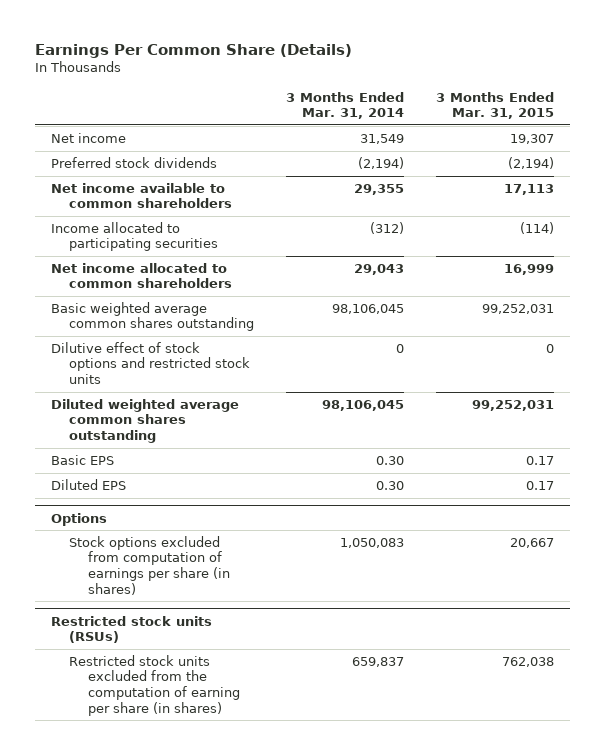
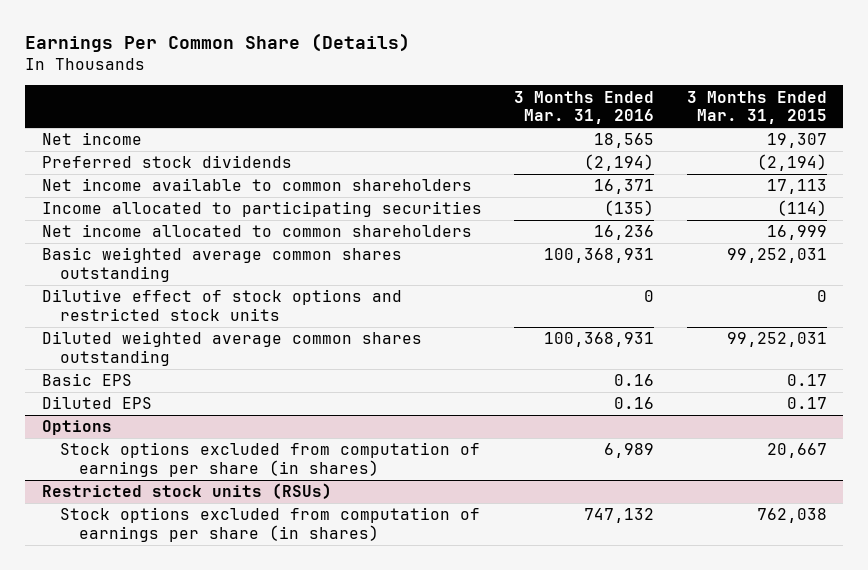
[286,91,405,120] 3 Months Ended Mar. 31, 2014 -> none
none -> [514,90,655,125] 3 Months Ended Mar. 31, 2016
[69,654,240,716] Restricted stock units excluded from the computation of earning per share (in shares) -> [60,507,481,542] Stock options excluded from computation of earnings per share (in shares)

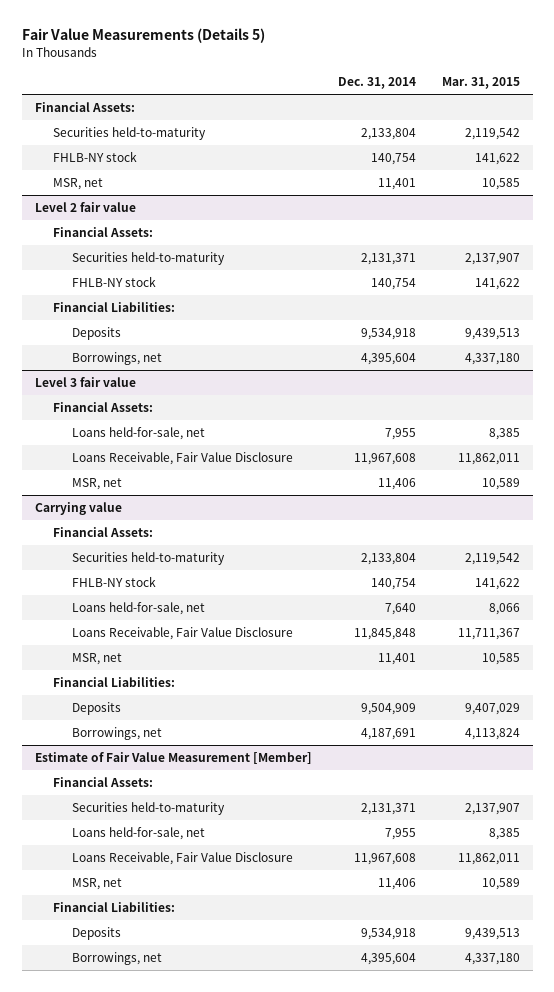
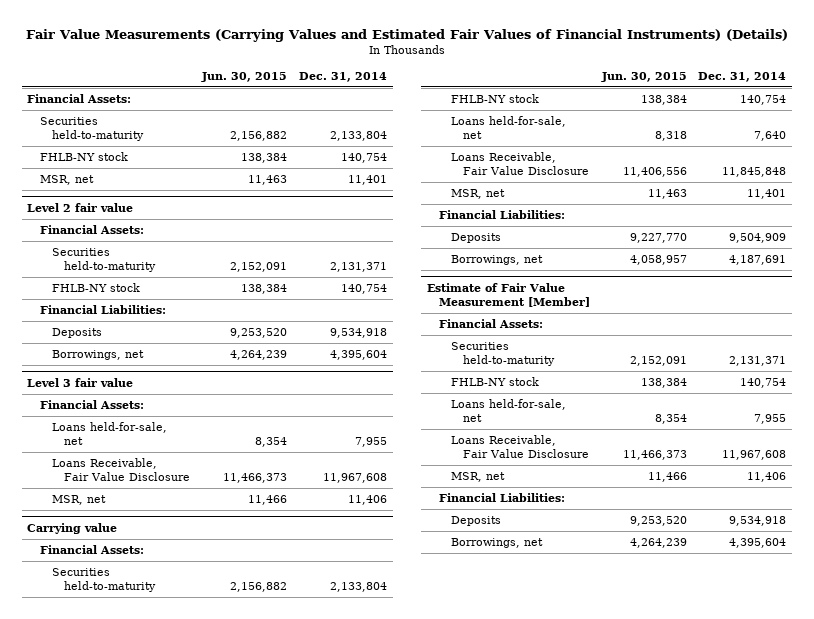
[21,28,265,44] Fair Value Measurements (Details 5) -> [25,28,788,42] Fair Value Measurements (Carrying Values and Estimated Fair Values of Financial Instruments) (Details)
[441,77,520,90] Mar. 31, 2015 -> none
none -> [201,71,288,82] Jun. 30, 2015
none -> [450,377,539,387] FHLB-NY stock

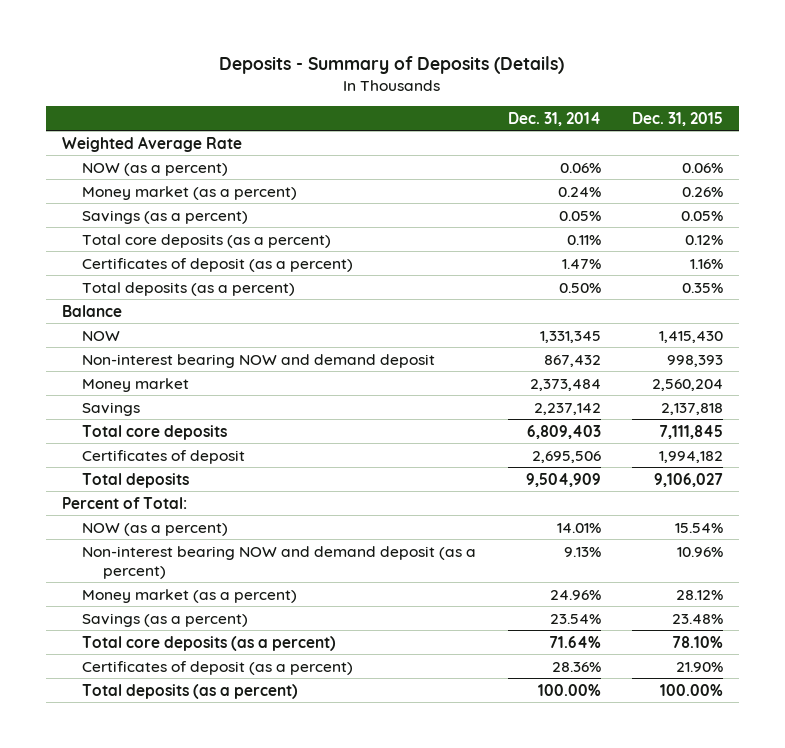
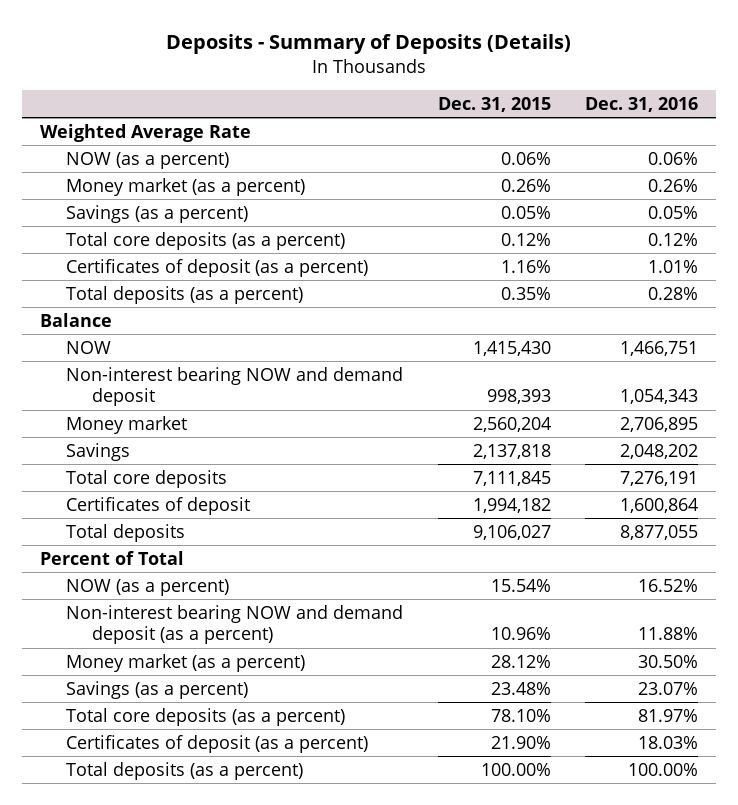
[507,111,601,126] Dec. 31, 2014 -> none
none -> [585,97,699,113] Dec. 31, 2016
[61,496,187,509] Percent of Total: -> [39,550,184,565] Percent of Total

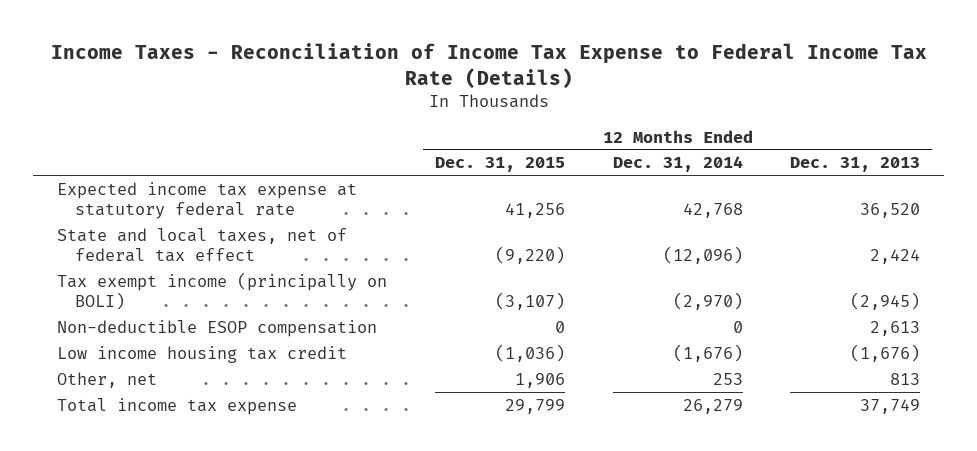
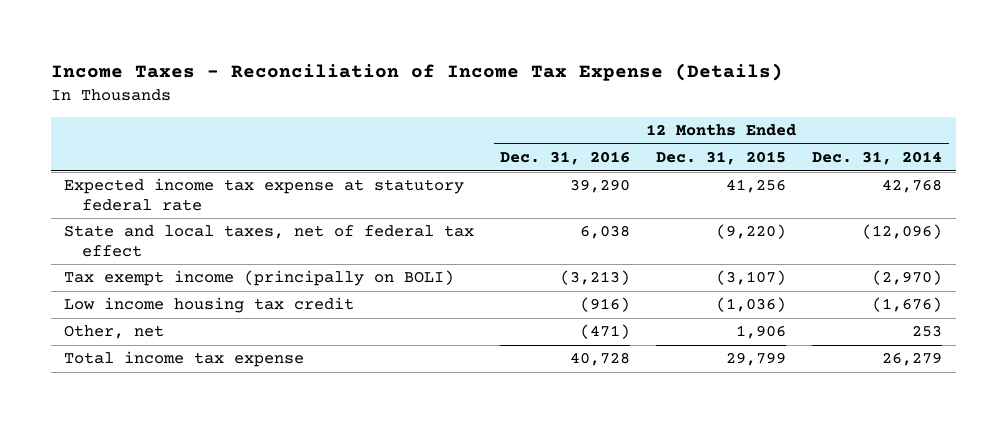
[50,42,927,89] Income Taxes - Reconciliation of Income Tax Expense to Federal Income Tax Rate (Details) -> [51,63,784,82] Income Taxes - Reconciliation of Income Tax Expense (Details)
[790,157,921,173] Dec. 31, 2013 -> none
none -> [500,151,631,166] Dec. 31, 2016
[56,319,377,337] Non-deductible ESOP compensation -> none

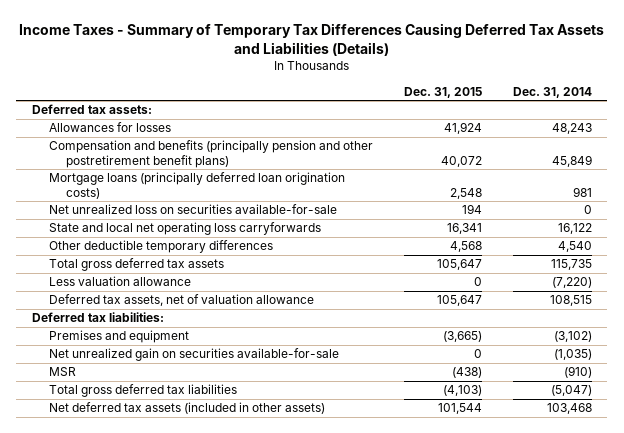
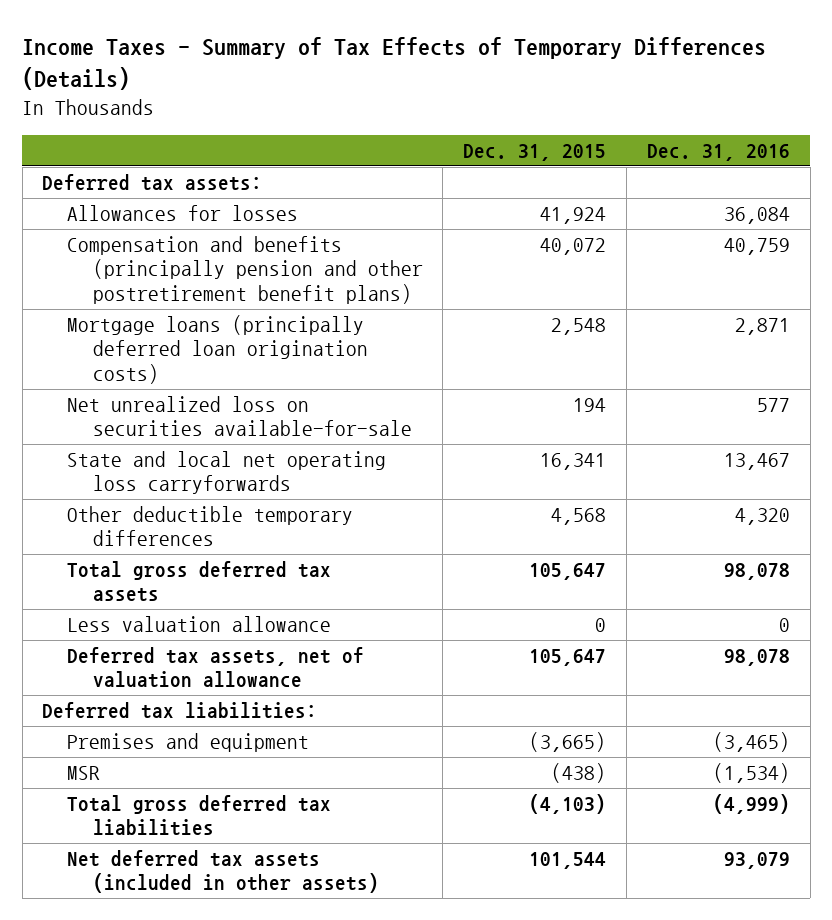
[18,23,604,56] Income Taxes - Summary of Temporary Tax Differences Causing Deferred Tax Assets and Liabilities (Details) -> [22,37,767,91] Income Taxes - Summary of Tax Effects of Temporary Differences (Details)
[512,86,592,98] Dec. 31, 2014 -> none
none -> [646,143,790,161] Dec. 31, 2016
[48,348,339,362] Net unrealized gain on securities available-for-sale -> none

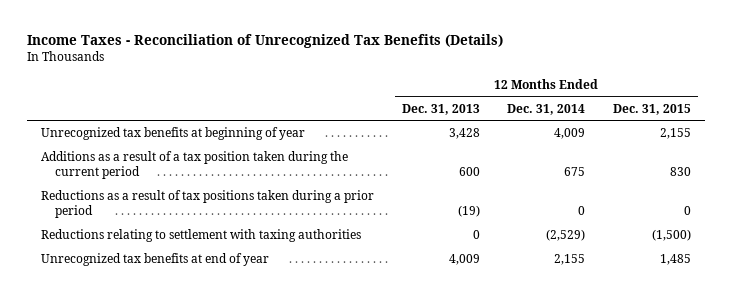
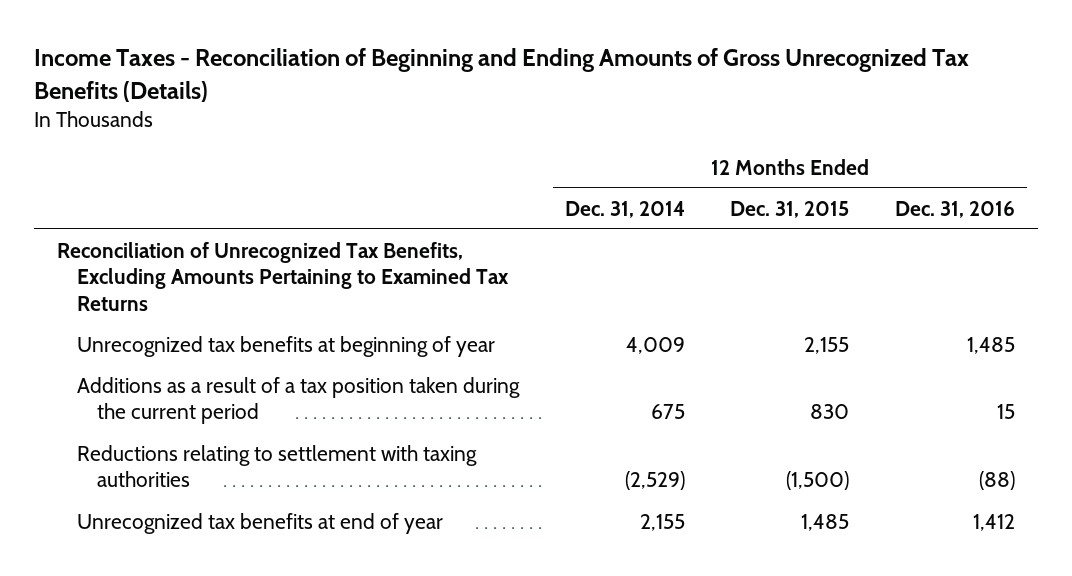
[27,34,504,49] Income Taxes - Reconciliation of Unrecognized Tax Benefits (Details) -> [34,48,970,102] Income Taxes - Reconciliation of Beginning and Ending Amounts of Gross Unrecognized Tax Benefits (Details)
[401,103,480,115] Dec. 31, 2013 -> none
none -> [895,200,1016,218] Dec. 31, 2016
none -> [56,241,509,312] Reconciliation of Unrecognized Tax Benefits, Excluding Amounts Pertaining to Examined Tax Returns
[40,190,374,219] Reductions as a result of tax positions taken during a prior period -> none

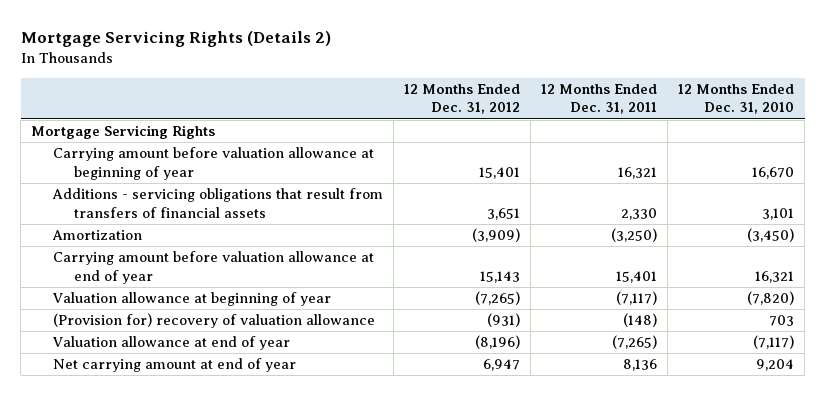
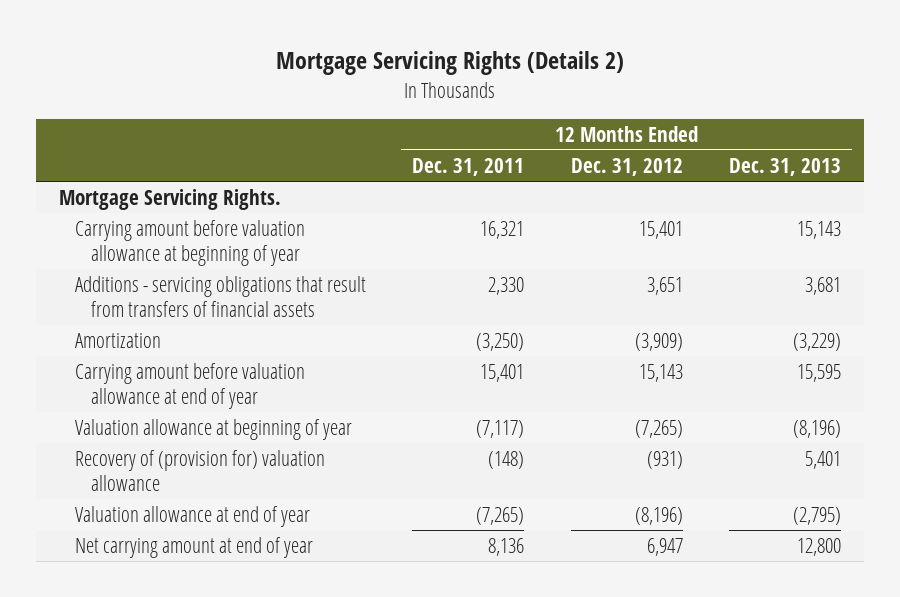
[678,83,795,115] 12 Months Ended Dec. 31, 2010 -> none
none -> [728,158,841,177] Dec. 31, 2013
[31,125,216,140] Mortgage Servicing Rights -> [59,189,282,211] Mortgage Servicing Rights.
[52,313,375,329] (Provision for) recovery of valuation allowance -> [75,450,326,492] Recovery of (provision for) valuation allowance

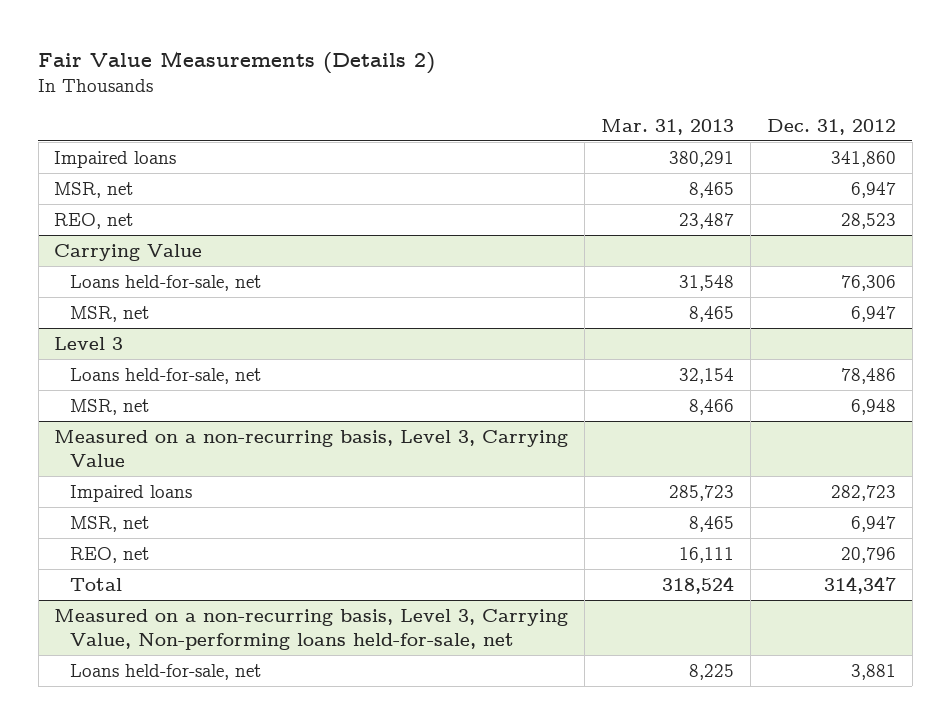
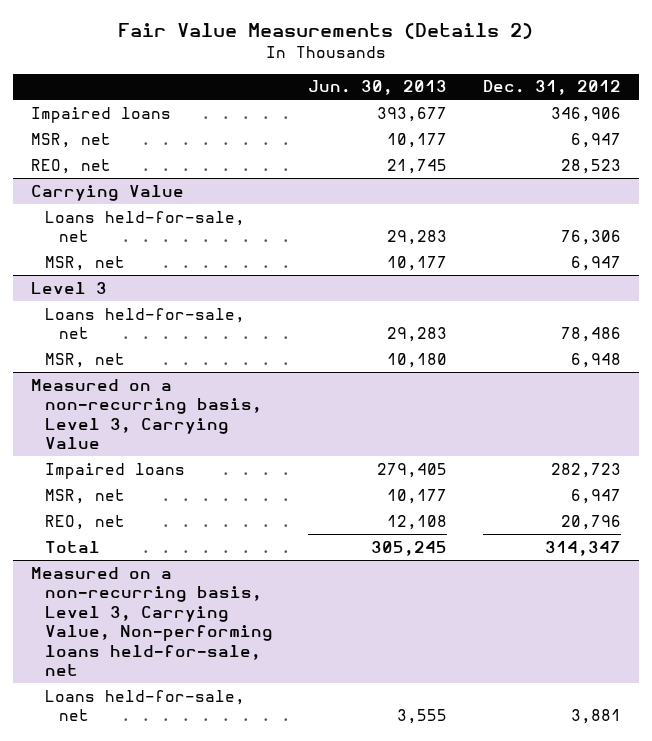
[601,118,735,135] Mar. 31, 2013 -> none
none -> [308,80,448,96] Jun. 30, 2013
[830,150,896,167] 341,860 -> [550,106,621,122] 346,906

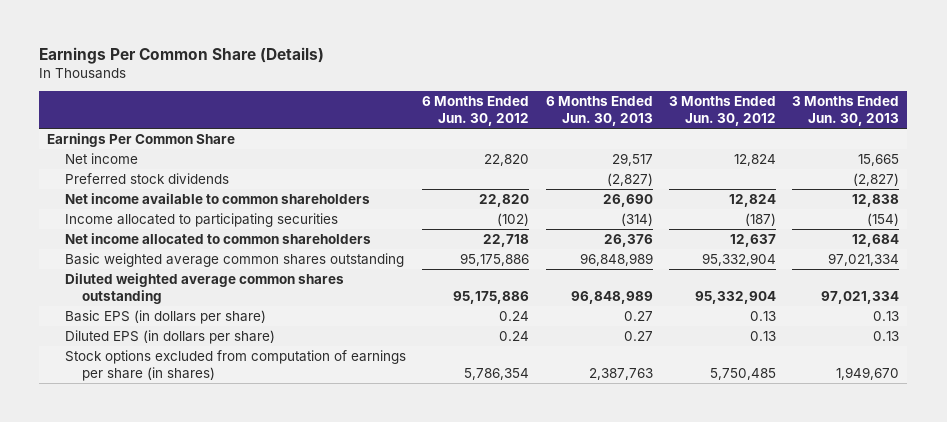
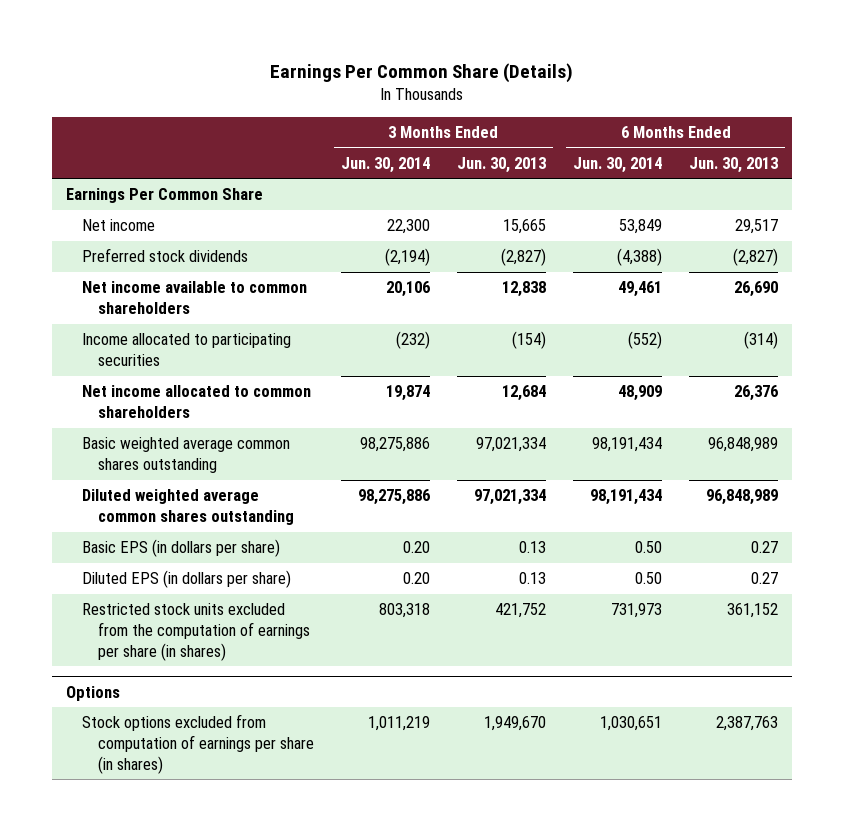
[422,95,530,126] 6 Months Ended Jun. 30, 2012 -> none
[668,95,776,126] 3 Months Ended Jun. 30, 2012 -> none
none -> [340,157,430,174] Jun. 30, 2014
none -> [573,157,663,174] Jun. 30, 2014
none -> [81,603,310,661] Restricted stock units excluded from the computation of earnings per share (in shares)
none -> [65,685,120,701] Options

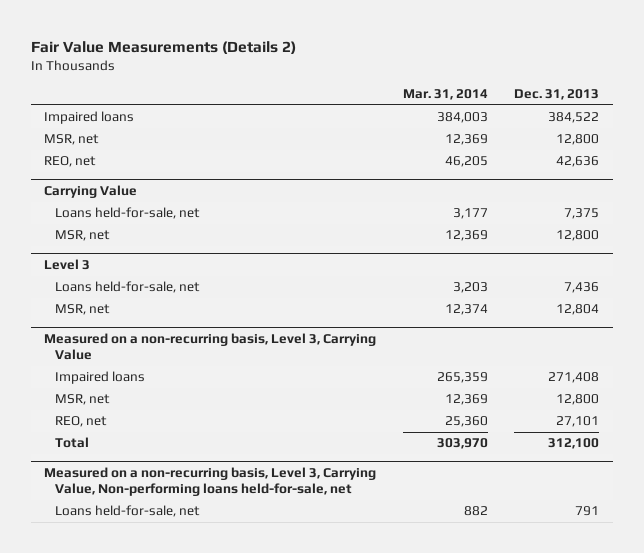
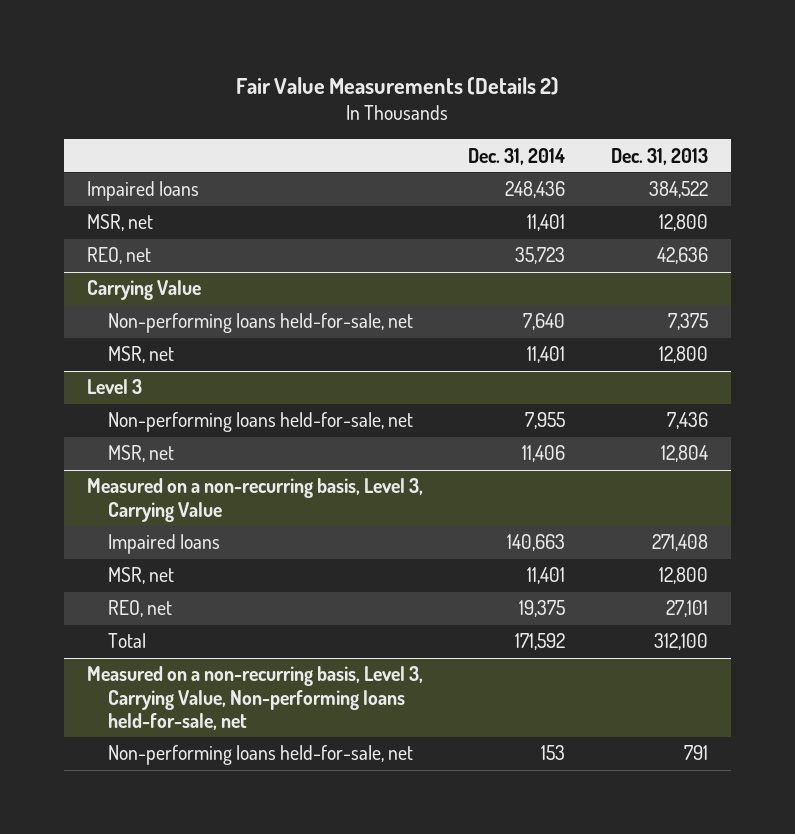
[402,89,488,101] Mar. 31, 2014 -> none
none -> [468,147,566,165] Dec. 31, 2014
[55,207,201,220] Loans held-for-sale, net -> [107,313,413,334] Non-performing loans held-for-sale, net
[55,281,201,294] Loans held-for-sale, net -> [107,412,413,433] Non-performing loans held-for-sale, net
[55,505,201,518] Loans held-for-sale, net -> [107,745,413,766] Non-performing loans held-for-sale, net

